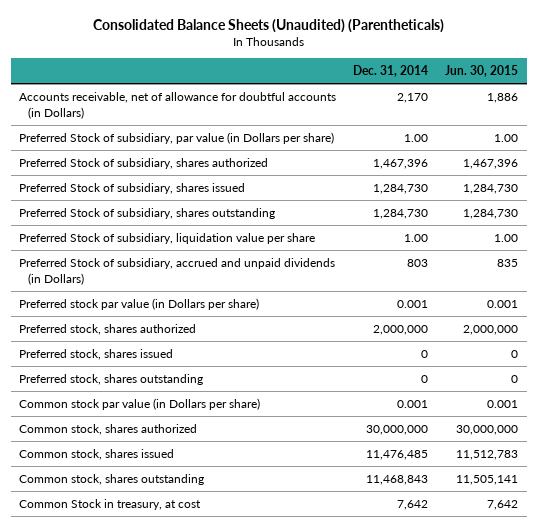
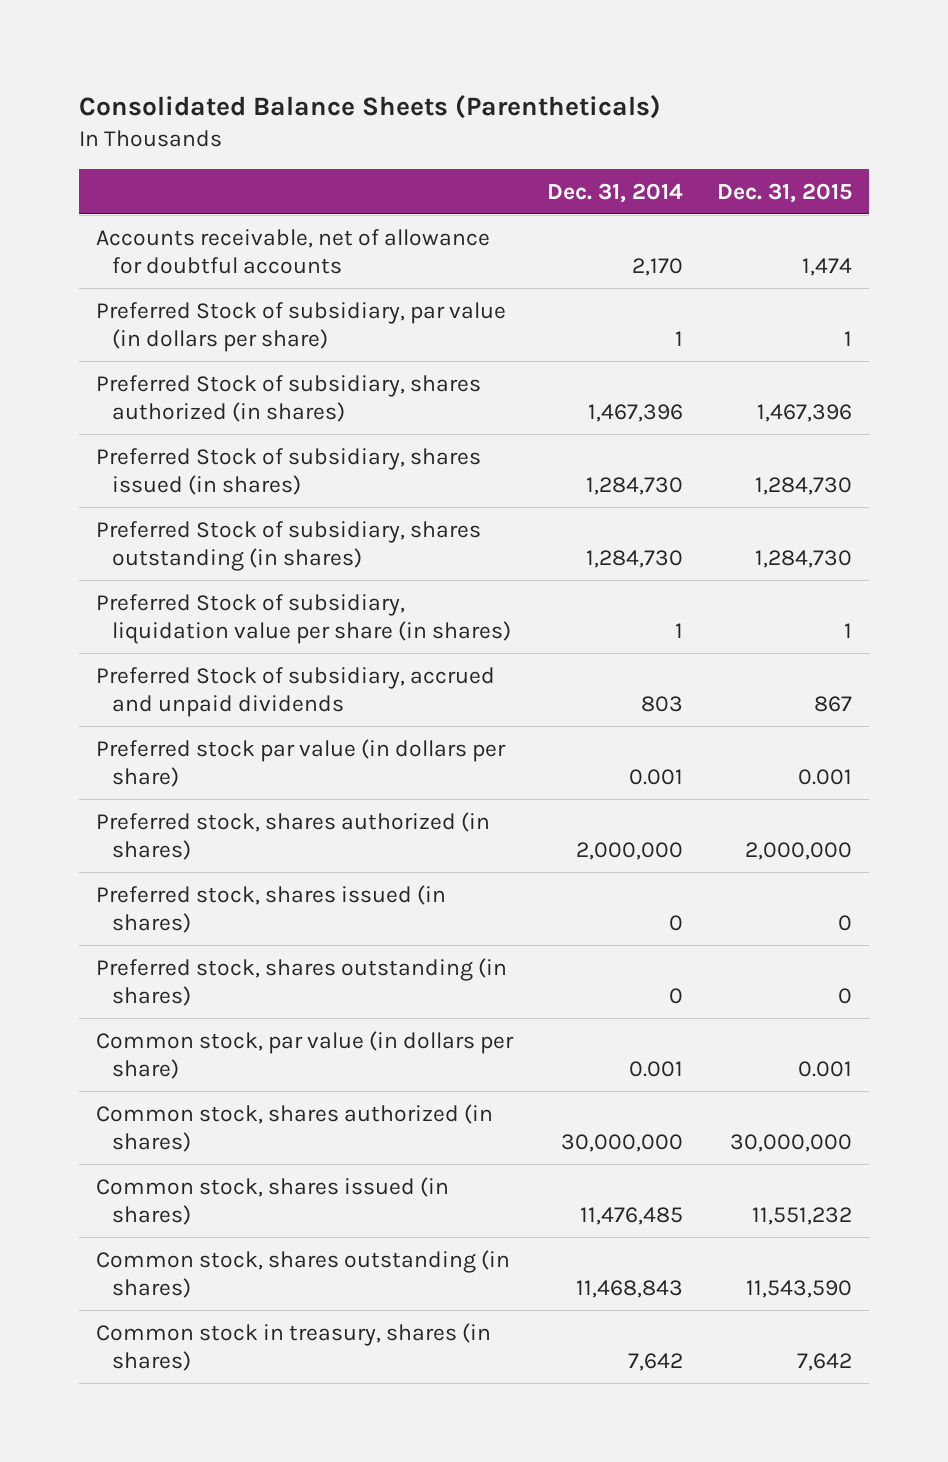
[92,18,444,33] Consolidated Balance Sheets (Unaudited) (Parentheticals) -> [79,94,662,119] Consolidated Balance Sheets (Parentheticals)
[445,65,519,78] Jun. 30, 2015 -> none
none -> [716,182,852,203] Dec. 31, 2015
[19,91,337,119] Accounts receivable, net of allowance for doubtful accounts (in Dollars) -> [95,228,490,274] Accounts receivable, net of allowance for doubtful accounts
[19,131,335,144] Preferred Stock of subsidiary, par value (in Dollars per share) -> [95,301,506,352] Preferred Stock of subsidiary, par value (in dollars per share)
[404,133,429,142] 1.00 -> [674,330,683,346] 1
[19,157,269,169] Preferred Stock of subsidiary, shares authorized -> [95,374,481,422] Preferred Stock of subsidiary, shares authorized (in shares)
[19,182,246,194] Preferred Stock of subsidiary, shares issued -> [95,447,481,495] Preferred Stock of subsidiary, shares issued (in shares)
[19,207,276,219] Preferred Stock of subsidiary, shares outstanding -> [95,520,481,571] Preferred Stock of subsidiary, shares outstanding (in shares)
[19,232,316,244] Preferred Stock of subsidiary, liquidation value per share -> [95,593,512,644] Preferred Stock of subsidiary, liquidation value per share (in shares)
[404,233,429,242] 1.00 -> [674,622,683,638] 1
[19,257,336,285] Preferred Stock of subsidiary, accrued and unpaid dividends (in Dollars) -> [95,666,495,717] Preferred Stock of subsidiary, accrued and unpaid dividends
[19,297,260,310] Preferred stock par value (in Dollars per share) -> [95,738,506,787] Preferred stock par value (in dollars per share)
[19,323,197,335] Preferred stock, shares authorized -> [95,811,490,860] Preferred stock, shares authorized (in shares)
[19,348,174,360] Preferred stock, shares issued -> [95,884,446,933] Preferred stock, shares issued (in shares)
[19,373,204,385] Preferred stock, shares outstanding -> [95,957,507,1006] Preferred stock, shares outstanding (in shares)
[19,397,261,410] Common stock par value (in Dollars per share) -> [95,1030,514,1079] Common stock, par value (in dollars per share)
[19,423,198,435] Common stock, shares authorized -> [95,1103,493,1152] Common stock, shares authorized (in shares)
[19,448,175,460] Common stock, shares issued -> [95,1176,449,1225] Common stock, shares issued (in shares)
[19,473,205,485] Common stock, shares outstanding -> [95,1249,510,1298] Common stock, shares outstanding (in shares)
[19,498,202,510] Common Stock in treasury, at cost -> [95,1322,491,1371] Common stock in treasury, shares (in shares)

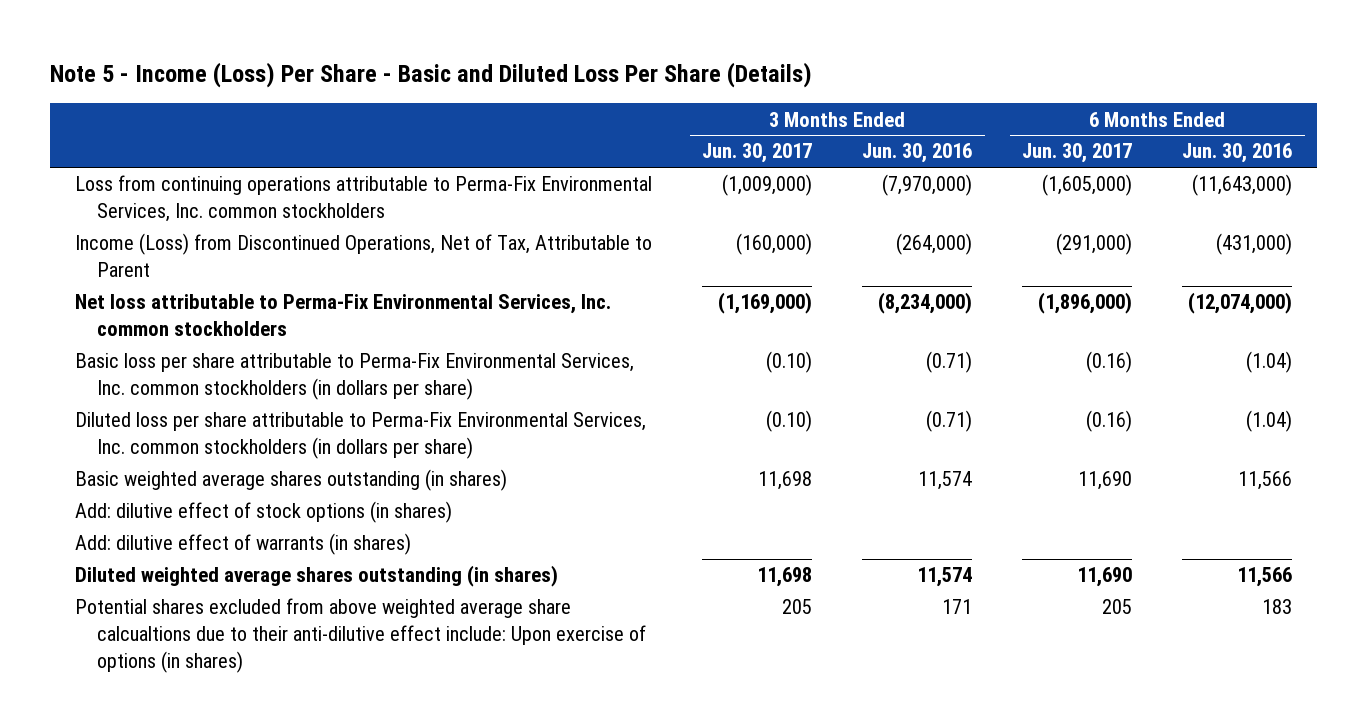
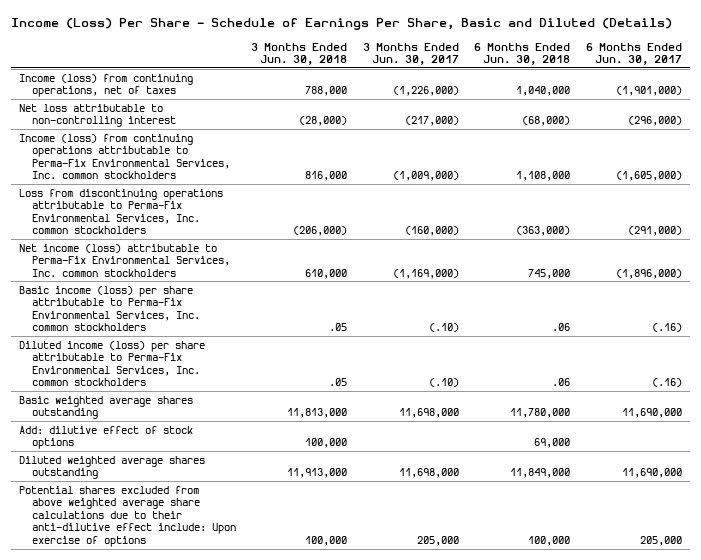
[50,62,813,89] Note 5 - Income (Loss) Per Share - Basic and Diluted Loss Per Share (Details) -> [11,18,673,31] Income (Loss) Per Share - Schedule of Earnings Per Share, Basic and Diluted (Details)
[862,143,973,164] Jun. 30, 2016 -> none
[1182,143,1293,164] Jun. 30, 2016 -> none
none -> [251,42,348,66] 3 Months Ended Jun. 30, 2018
none -> [474,42,571,66] 6 Months Ended Jun. 30, 2018
[75,533,412,556] Add: dilutive effect of warrants (in shares) -> none
none -> [18,73,193,98] Income (loss) from continuing operations, net of taxes
none -> [18,103,176,128] Net loss attributable to non-controlling interest
[75,175,653,222] Loss from continuing operations attributable to Perma-Fix Environmental Services, Inc. common stockholders -> [18,133,230,180] Income (loss) from continuing operations attributable to Perma-Fix Environmental Services, Inc. common stockholders
[75,233,653,277] Income (Loss) from Discontinued Operations, Net of Tax, Attributable to Parent -> [18,188,223,235] Loss from discontinuing operations attributable to Perma-Fix Environmental Services, Inc. common stockholders
[75,294,612,336] Net loss attributable to Perma-Fix Environmental Services, Inc. common stockholders -> [18,243,230,277] Net income (loss) attributable to Perma-Fix Environmental Services, Inc. common stockholders
[75,353,635,400] Basic loss per share attributable to Perma-Fix Environmental Services, Inc. common stockholders (in dollars per share) -> [18,285,200,332] Basic income (loss) per share attributable to Perma-Fix Environmental Services, Inc. common stockholders
[766,351,813,374] (0.10) -> [428,323,459,333] (.10)
[1086,351,1133,374] (0.16) -> [651,323,682,333] (.16)
[75,412,647,459] Diluted loss per share attributable to Perma-Fix Environmental Services, Inc. common stockholders (in dollars per share) -> [18,340,205,387] Diluted income (loss) per share attributable to Perma-Fix Environmental Services, Inc. common stockholders
[766,410,813,433] (0.10) -> [428,378,459,388] (.10)
[1086,410,1133,433] (0.16) -> [651,378,682,388] (.16)
[75,469,508,492] Basic weighted average shares outstanding (in shares) -> [18,395,193,420] Basic weighted average shares outstanding
[758,471,813,491] 11,698 -> [398,408,459,419] 11,698,000
[1078,471,1133,491] 11,690 -> [621,408,682,419] 11,690,000
[75,501,453,524] Add: dilutive effect of stock options (in shares) -> [18,425,193,450] Add: dilutive effect of stock options
[75,565,559,588] Diluted weighted average shares outstanding (in shares) -> [18,455,205,480] Diluted weighted average shares outstanding
[757,567,813,588] 11,698 -> [398,468,459,479] 11,698,000
[1077,567,1133,588] 11,690 -> [621,468,682,479] 11,690,000
[75,598,647,673] Potential shares excluded from above weighted average share calcualtions due to their anti-dilutive effect include: Upon exercise of options (in shares) -> [18,485,236,547] Potential shares excluded from above weighted average share calculations due to their anti-dilutive effect include: Upon exercise of options
[782,599,813,615] 205 -> [416,535,459,546] 205,000
[1102,599,1133,615] 205 -> [639,535,682,546] 205,000

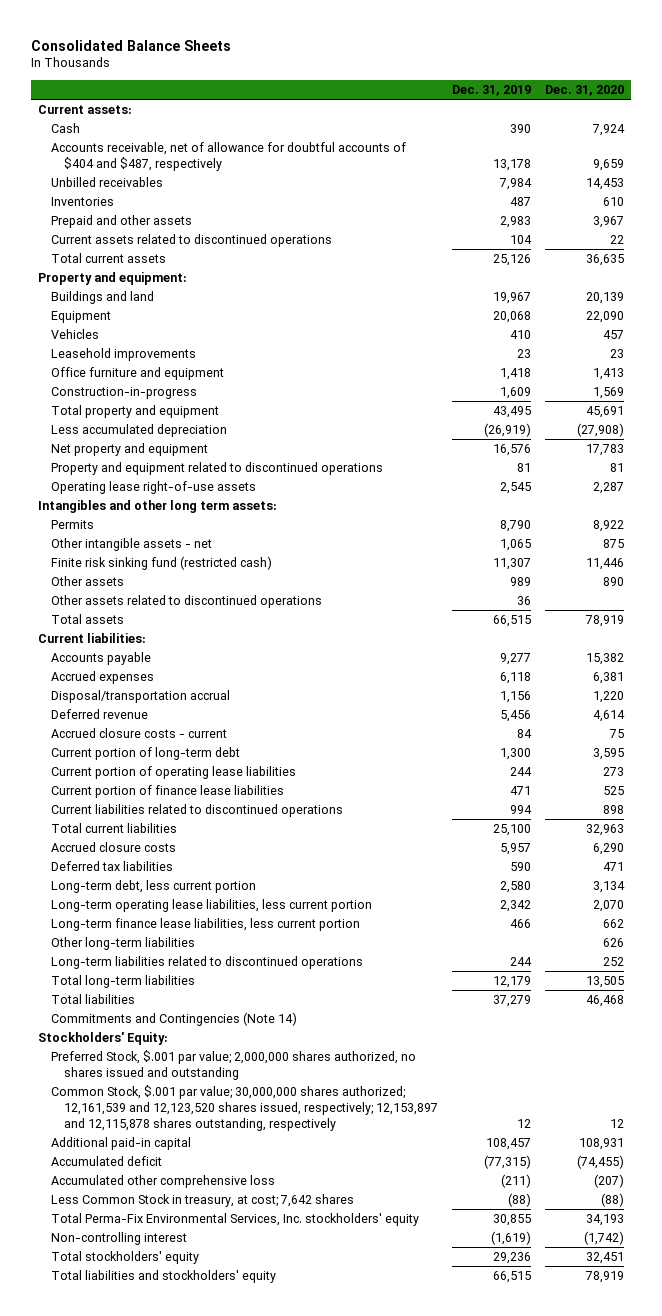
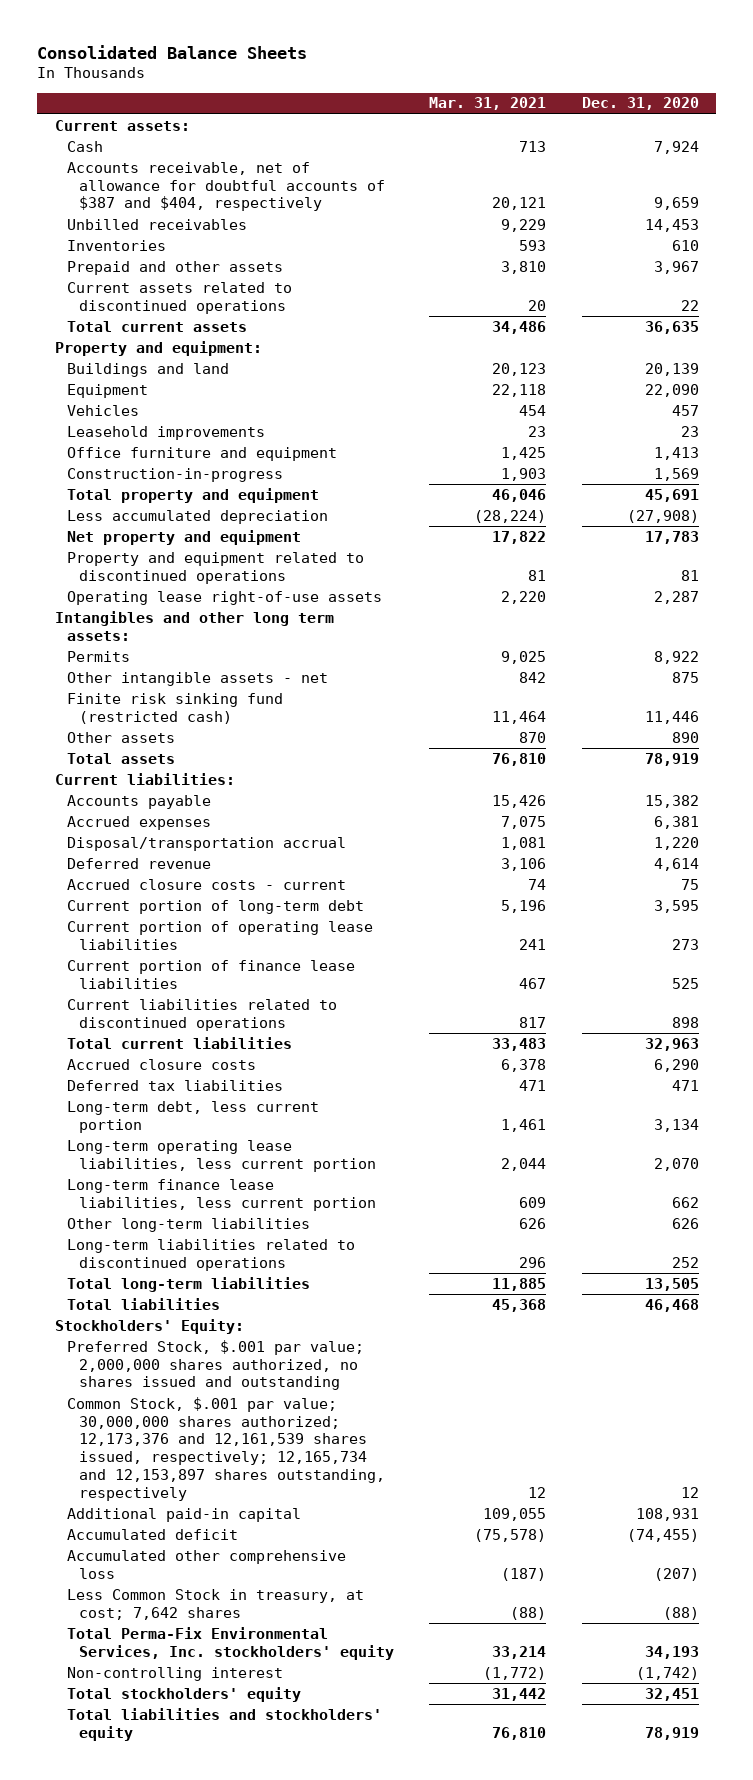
[451,84,531,96] Dec. 31, 2019 -> none
none -> [429,97,547,111] Mar. 31, 2021
[51,142,407,171] Accounts receivable, net of allowance for doubtful accounts of $404 and $487, respectively -> [66,161,386,212] Accounts receivable, net of allowance for doubtful accounts of $387 and $404, respectively
[51,595,323,609] Other assets related to discontinued operations -> none
[51,1012,298,1027] Commitments and Contingencies (Note 14) -> none
[51,1085,439,1131] Common Stock, $.001 par value; 30,000,000 shares authorized; 12,161,539 and 12,123,520 shares issued, respectively; 12,153,897 and 12,115,878 shares outstanding, respectively -> [66,1396,386,1501] Common Stock, $.001 par value; 30,000,000 shares authorized; 12,173,376 and 12,161,539 shares issued, respectively; 12,165,734 and 12,153,897 shares outstanding, respectively

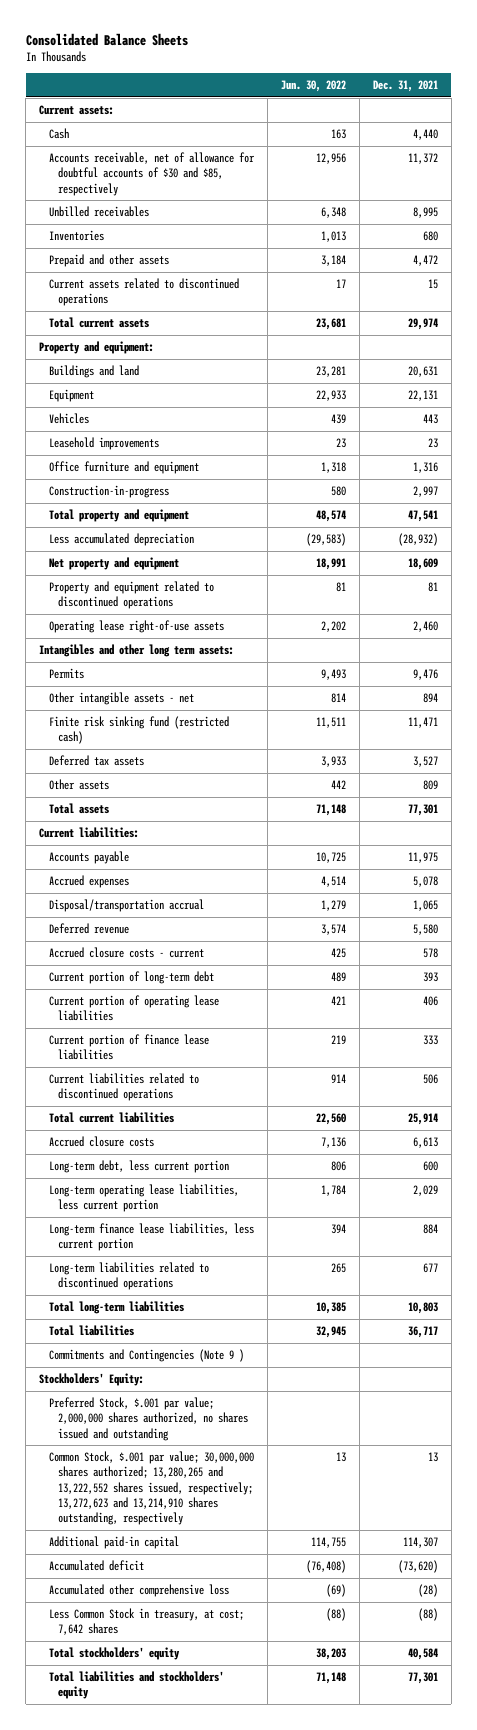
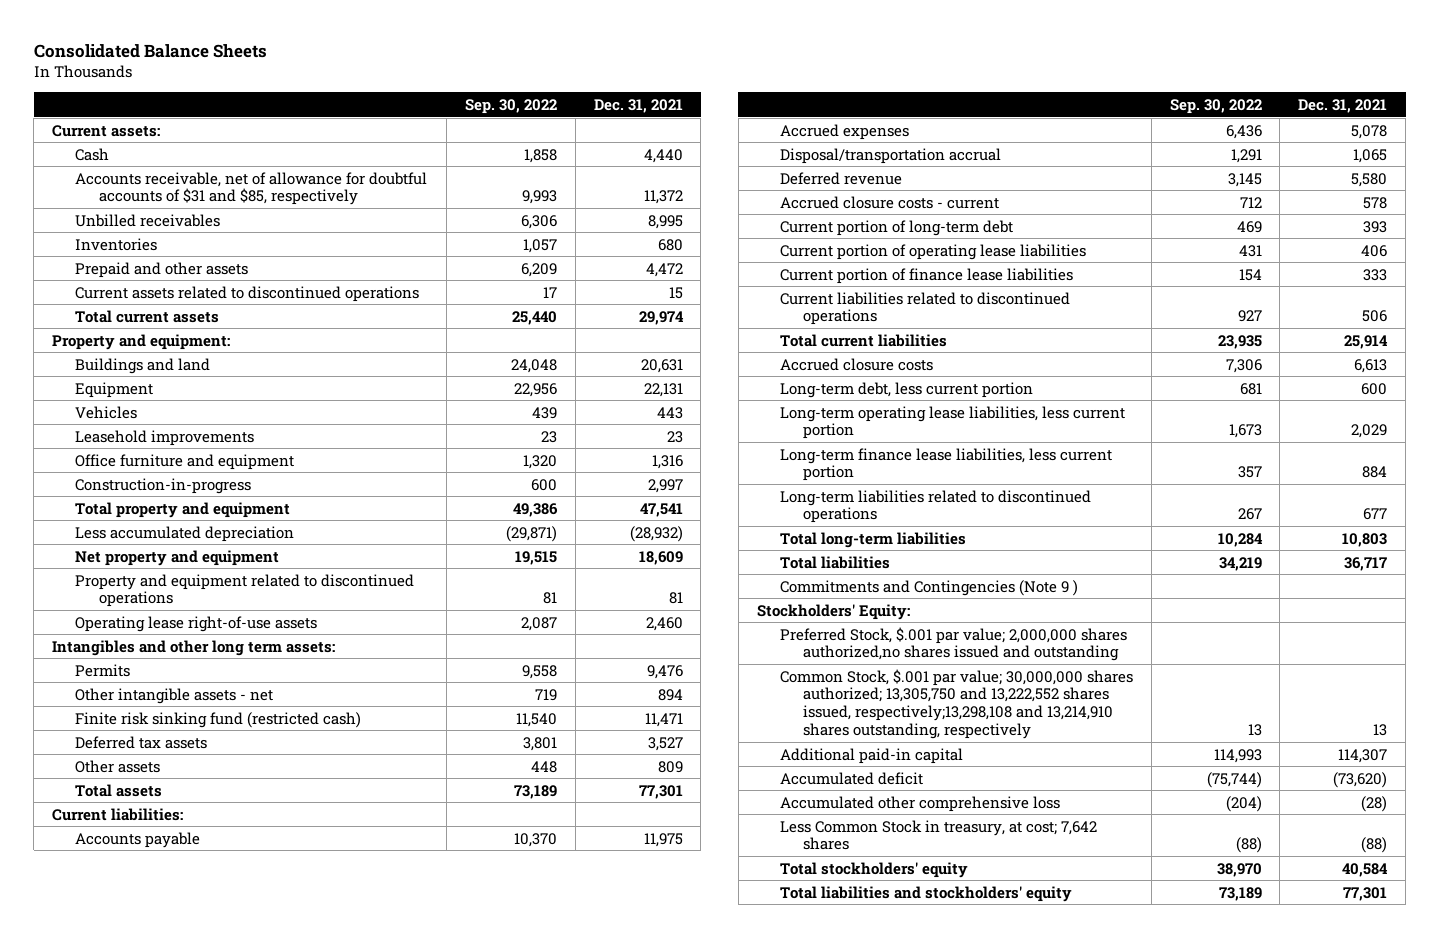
[280,80,346,93] Jun. 30, 2022 -> none
none -> [464,98,557,114] Sep. 30, 2022
[48,152,255,196] Accounts receivable, net of allowance for doubtful accounts of $30 and $85, respectively -> [75,171,428,206] Accounts receivable, net of allowance for doubtful accounts of $31 and $85, respectively
[48,1397,248,1441] Preferred Stock, $.001 par value; 2,000,000 shares authorized, no shares issued and outstanding -> [779,626,1127,662] Preferred Stock, $.001 par value; 2,000,000 shares authorized,no shares issued and outstanding
[48,1451,254,1526] Common Stock, $.001 par value; 30,000,000 shares authorized; 13,280,265 and 13,222,552 shares issued, respectively; 13,272,623 and 13,214,910 shares outstanding, respectively -> [779,668,1133,739] Common Stock, $.001 par value; 30,000,000 shares authorized; 13,305,750 and 13,222,552 shares issued, respectively;13,298,108 and 13,214,910 shares outstanding, respectively

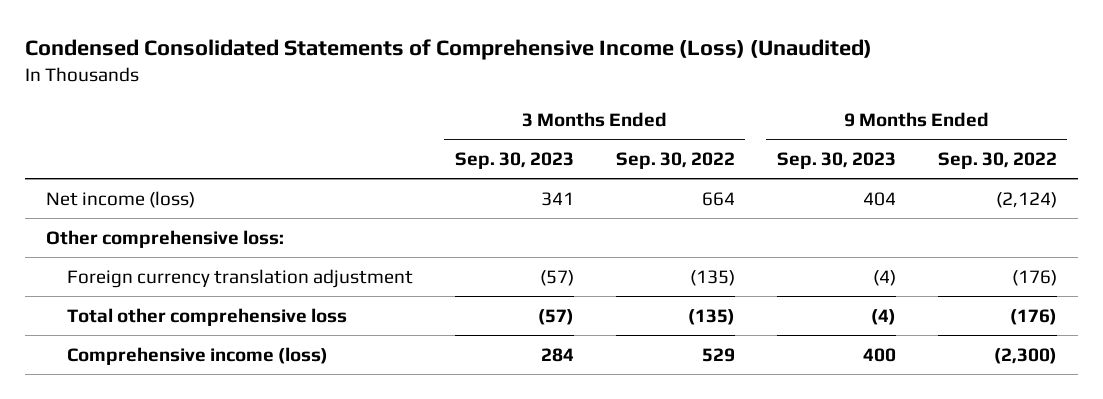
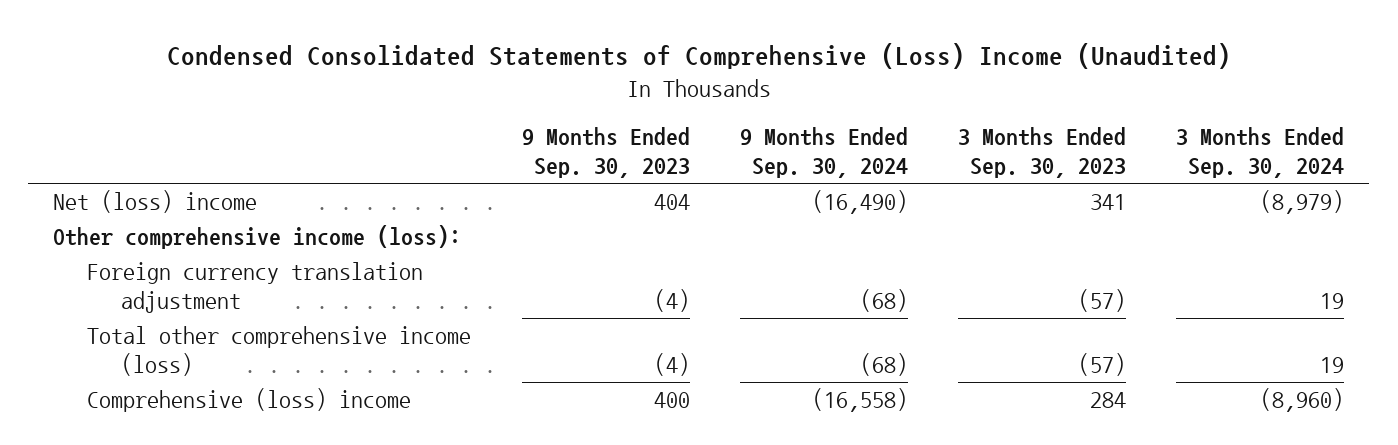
[25,39,873,61] Condensed Consolidated Statements of Comprehensive Income (Loss) (Unaudited) -> [166,43,1231,70] Condensed Consolidated Statements of Comprehensive (Loss) Income (Unaudited)
[615,151,735,169] Sep. 30, 2022 -> none
[937,151,1057,169] Sep. 30, 2022 -> none
none -> [739,127,908,179] 9 Months Ended Sep. 30, 2024
none -> [1176,127,1345,179] 3 Months Ended Sep. 30, 2024
[46,190,196,208] Net income (loss) -> [53,190,258,214] Net (loss) income
[46,229,285,248] Other comprehensive loss: -> [53,225,462,250] Other comprehensive income (loss):
[66,307,347,326] Total other comprehensive loss -> [87,326,472,376] Total other comprehensive income (loss)
[66,346,328,365] Comprehensive income (loss) -> [87,388,412,413] Comprehensive (loss) income

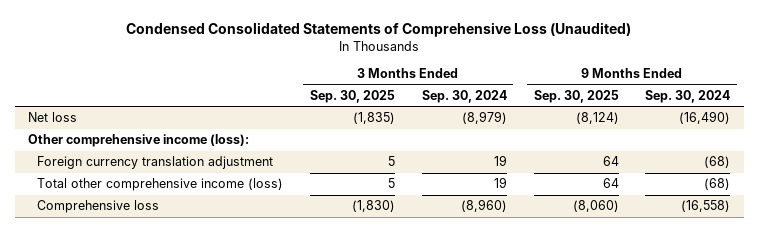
[166,43,1231,70] Condensed Consolidated Statements of Comprehensive (Loss) Income (Unaudited) -> [126,22,632,38] Condensed Consolidated Statements of Comprehensive Loss (Unaudited)
[521,127,690,179] 9 Months Ended Sep. 30, 2023 -> none
[958,127,1127,179] 3 Months Ended Sep. 30, 2023 -> none
none -> [310,89,396,103] Sep. 30, 2025
none -> [533,89,619,103] Sep. 30, 2025
[53,190,258,214] Net (loss) income -> [28,112,78,123] Net loss
[87,388,412,413] Comprehensive (loss) income -> [37,200,160,214] Comprehensive loss

